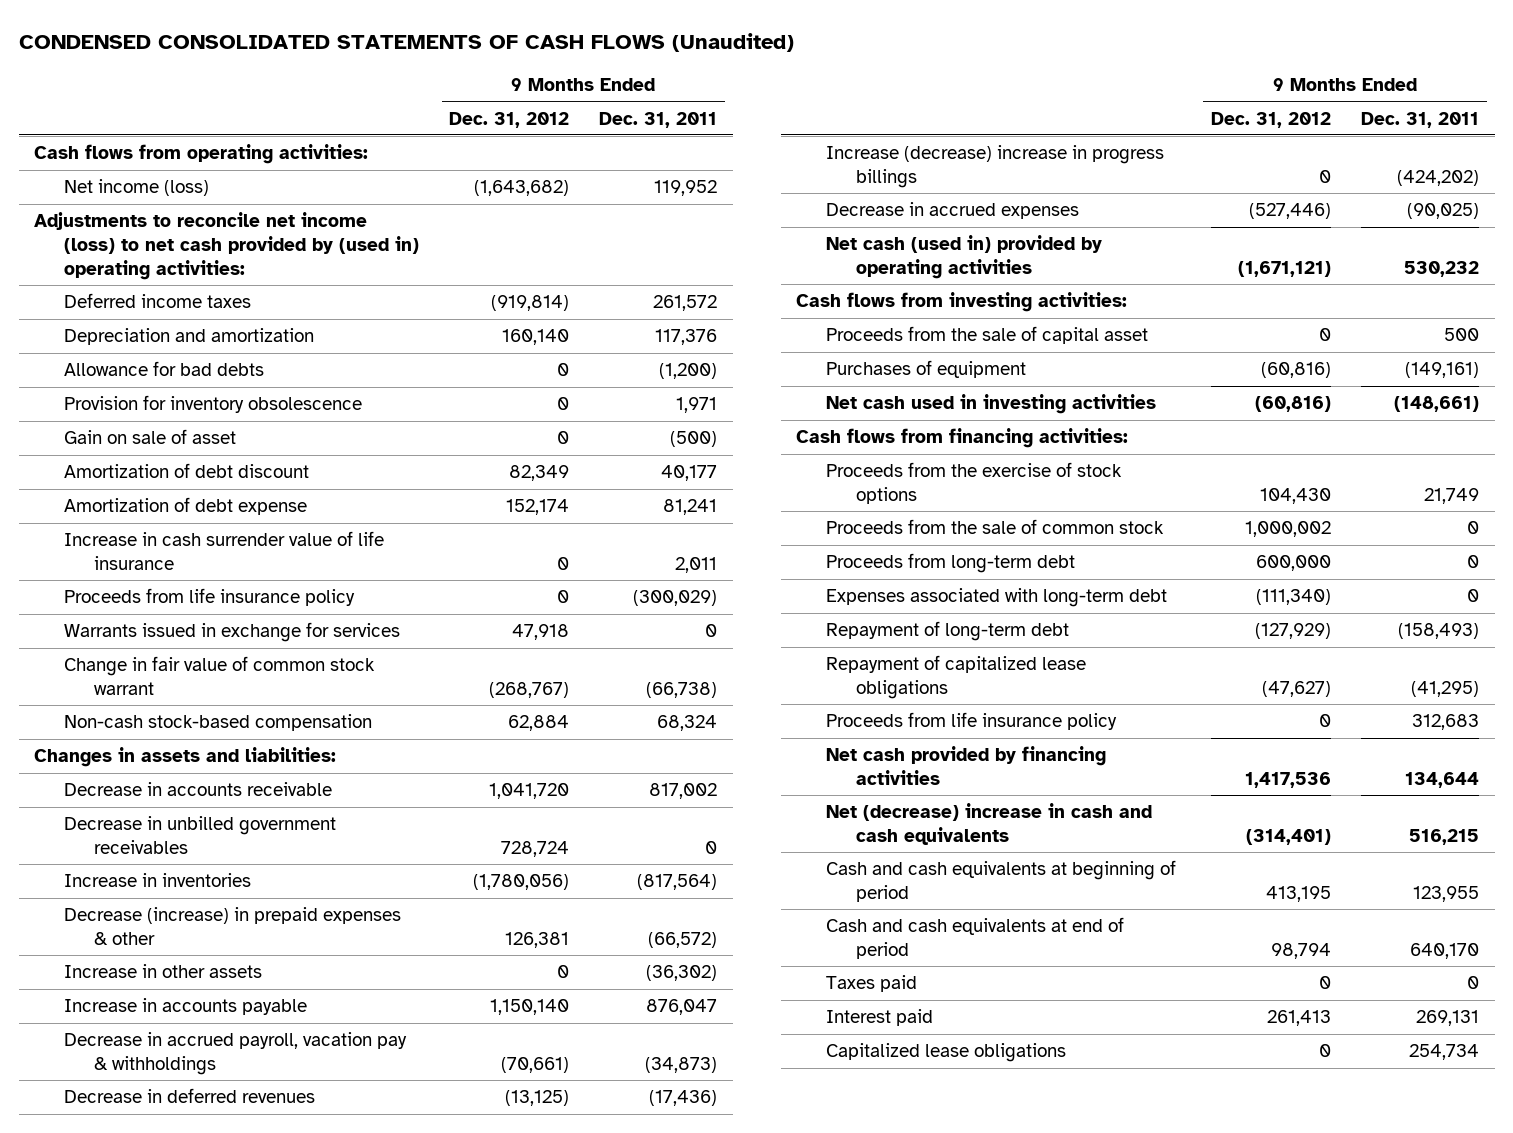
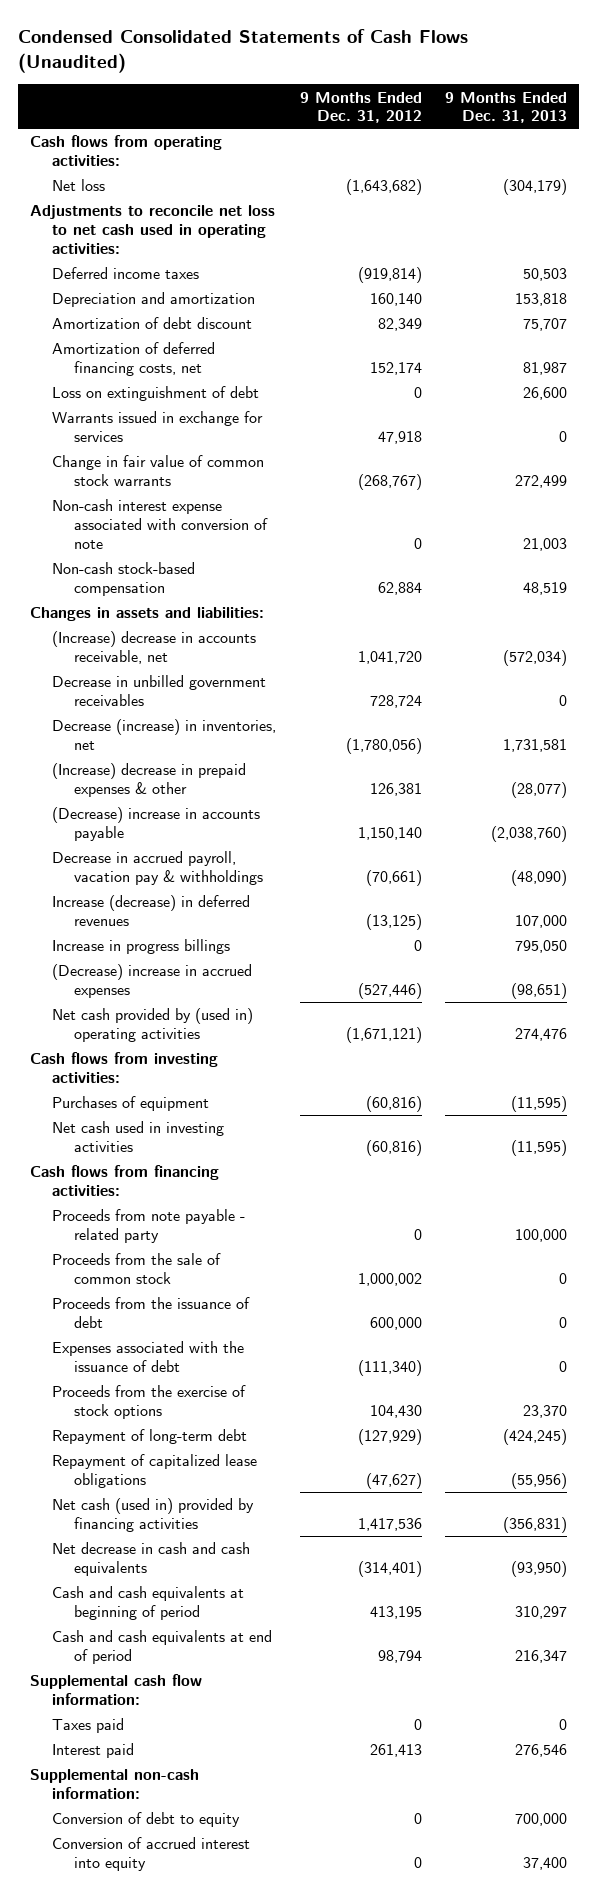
[18,32,794,52] CONDENSED CONSOLIDATED STATEMENTS OF CASH FLOWS (Unaudited) -> [18,29,469,74] Condensed Consolidated Statements of Cash Flows (Unaudited)
[599,111,718,128] Dec. 31, 2011 -> none
none -> [445,91,568,124] 9 Months Ended Dec. 31, 2013
[63,179,209,197] Net income (loss) -> [52,179,106,192] Net loss
[33,212,419,280] Adjustments to reconcile net income (loss) to net cash provided by (used in) operating activities: -> [30,205,276,255] Adjustments to reconcile net loss to net cash used in operating activities:
[63,361,264,377] Allowance for bad debts -> none
[63,395,362,414] Provision for inventory obsolescence -> none
[63,429,236,445] Gain on sale of asset -> none
[63,531,384,571] Increase in cash surrender value of life insurance -> none
[63,588,355,607] Proceeds from life insurance policy -> none
[63,497,307,516] Amortization of debt expense -> [52,342,216,377] Amortization of deferred financing costs, net
none -> [52,386,260,402] Loss on extinguishment of debt
[63,656,375,696] Change in fair value of common stock warrant -> [52,455,265,487] Change in fair value of common stock warrants
none -> [52,499,268,550] Non-cash interest expense associated with conversion of note
[63,782,332,797] Decrease in accounts receivable -> [52,631,257,665] (Increase) decrease in accounts receivable, net
[63,964,262,979] Increase in other assets -> none
[63,873,251,888] Increase in inventories -> [52,719,277,751] Decrease (increase) in inventories, net
[63,907,401,946] Decrease (increase) in prepaid expenses & other -> [52,763,247,798] (Increase) decrease in prepaid expenses & other
[63,998,307,1016] Increase in accounts payable -> [52,807,261,842] (Decrease) increase in accounts payable
[63,1088,315,1104] Decrease in deferred revenues -> [52,895,251,927] Increase (decrease) in deferred revenues
[825,145,1164,189] Increase (decrease) increase in progress billings -> [52,939,231,955] Increase in progress billings
[825,202,1079,220] Decrease in accrued expenses -> [52,964,253,999] (Decrease) increase in accrued expenses
[825,235,1102,280] Net cash (used in) provided by operating activities -> [52,1008,254,1043] Net cash provided by (used in) operating activities
[825,326,1148,345] Proceeds from the sale of capital asset -> none
none -> [52,1209,246,1244] Proceeds from note payable - related party
[825,553,1075,574] Proceeds from long-term debt -> none
none -> [52,1297,251,1329] Proceeds from the issuance of debt
[825,588,1167,608] Expenses associated with long-term debt -> [52,1341,245,1373] Expenses associated with the issuance of debt
[825,462,1122,505] Proceeds from the exercise of stock options -> [52,1385,247,1420] Proceeds from the exercise of stock options
[825,712,1117,731] Proceeds from life insurance policy -> none
[825,746,1106,786] Net cash provided by financing activities -> [52,1498,255,1533] Net cash (used in) provided by financing activities
[825,803,1152,846] Net (decrease) increase in cash and cash equivalents -> [52,1542,251,1577] Net decrease in cash and cash equivalents
none -> [30,1674,203,1706] Supplemental cash flow information:
[825,1043,1066,1063] Capitalized lease obligations -> none
none -> [30,1769,200,1800] Supplemental non-cash information:
none -> [52,1812,241,1828] Conversion of debt to equity
none -> [52,1837,251,1872] Conversion of accrued interest into equity

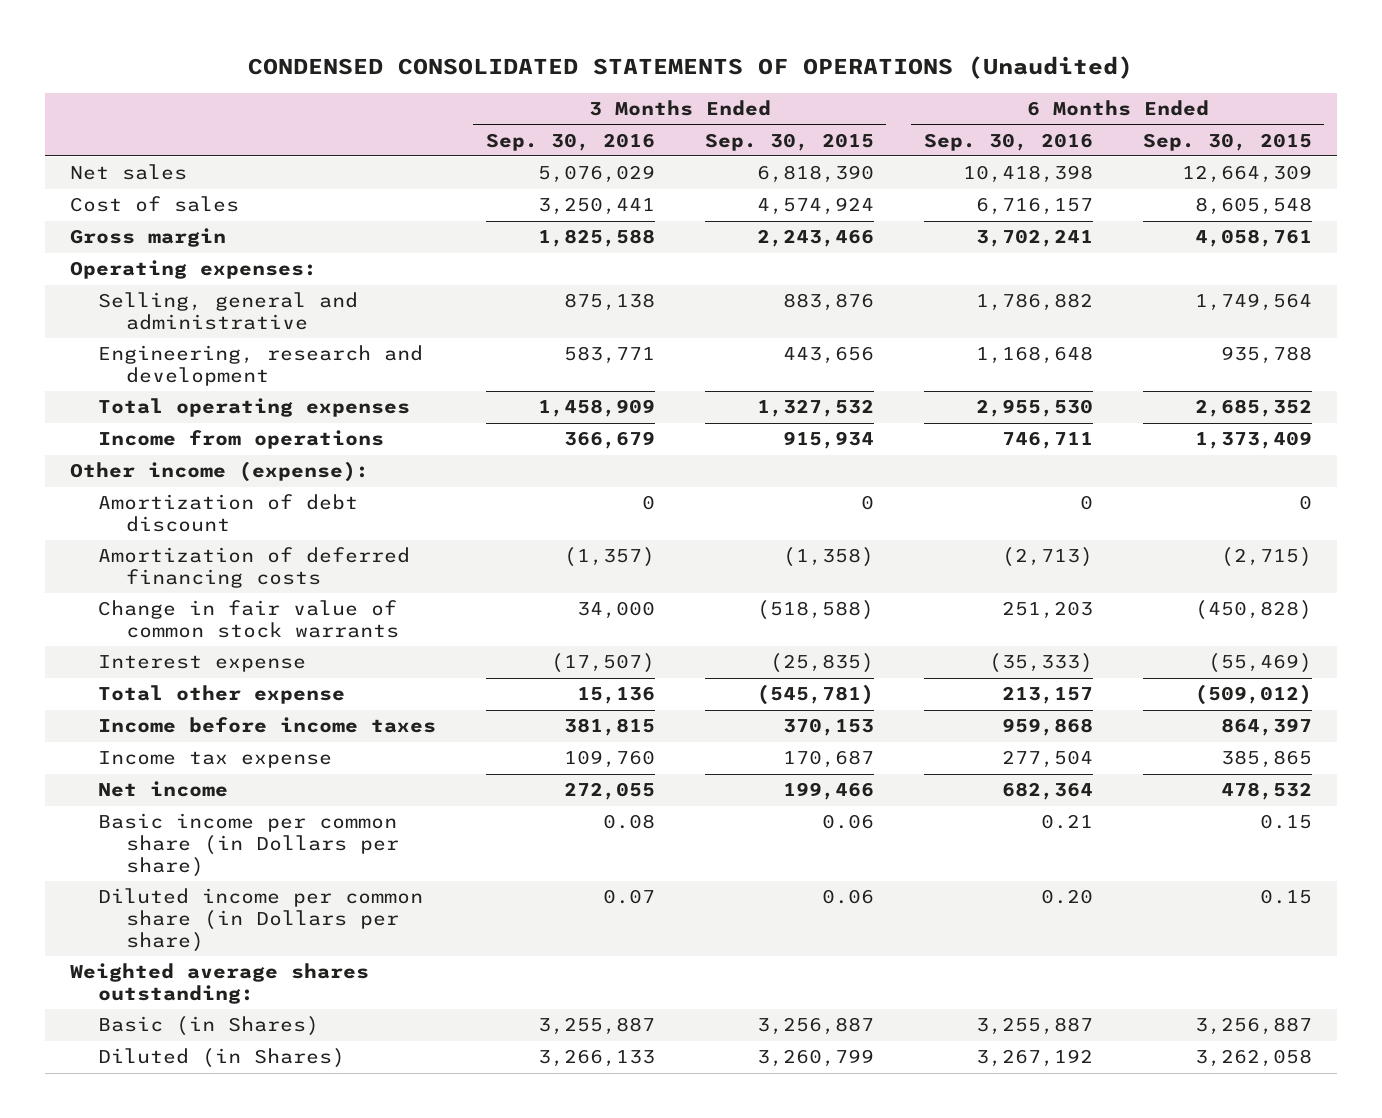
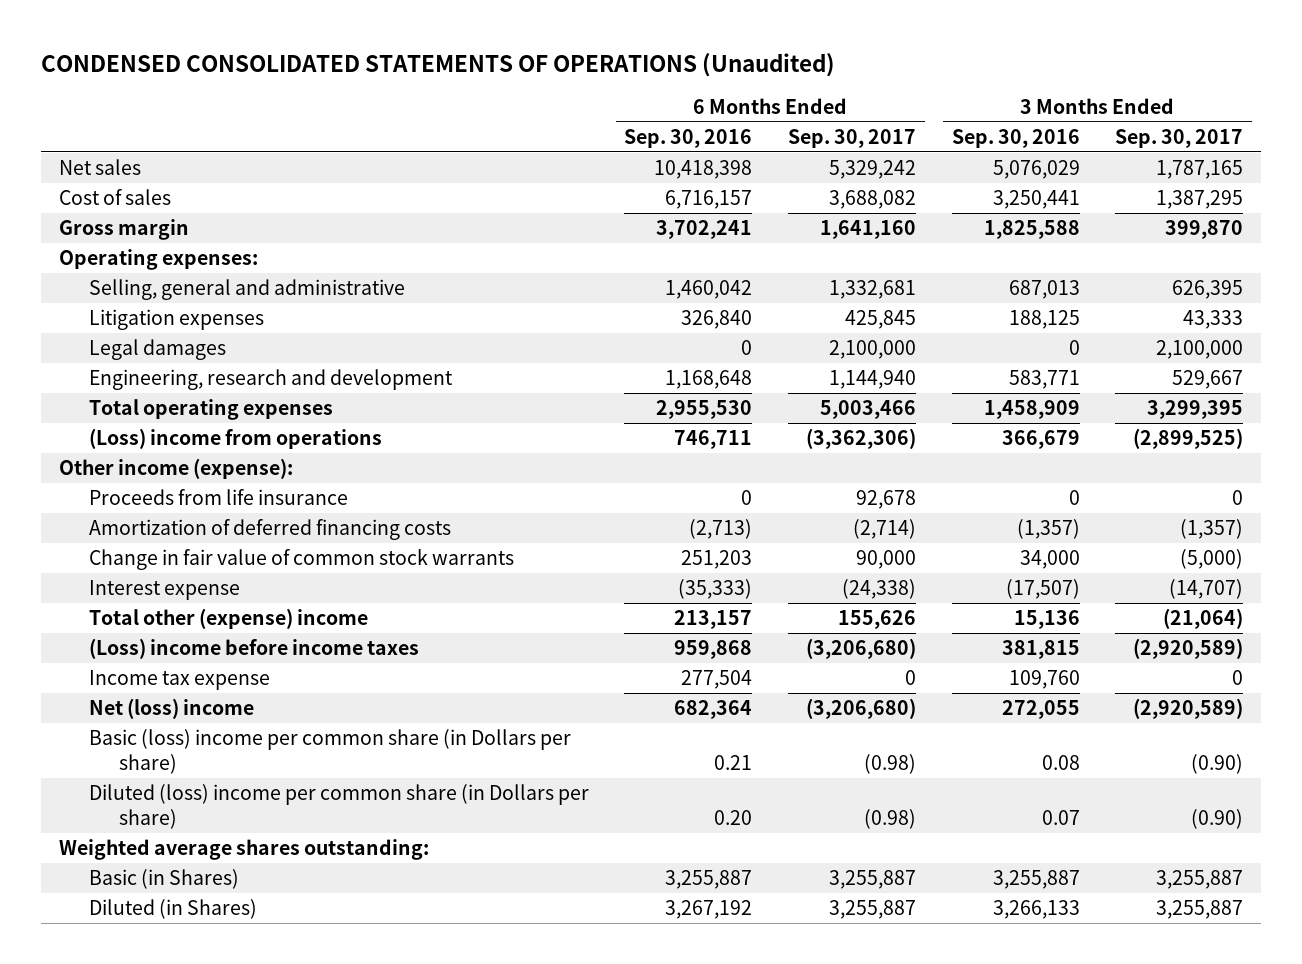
[704,132,874,151] Sep. 30, 2015 -> none
[1142,132,1312,151] Sep. 30, 2015 -> none
none -> [788,128,917,148] Sep. 30, 2017
none -> [1115,128,1244,148] Sep. 30, 2017
[563,293,655,312] 875,138 -> [1008,280,1080,300] 687,013
[975,293,1093,312] 1,786,882 -> [665,280,753,300] 1,460,042
none -> [88,309,264,331] Litigation expenses
none -> [88,339,226,361] Legal damages
[97,430,384,450] Income from operations -> [88,428,382,450] (Loss) income from operations
[97,494,358,533] Amortization of debt discount -> none
none -> [88,489,348,506] Proceeds from life insurance
[97,685,345,705] Total other expense -> [88,608,368,630] Total other (expense) income
[97,717,436,734] Income before income taxes -> [88,638,419,660] (Loss) income before income taxes
[97,781,228,798] Net income -> [88,698,254,720] Net (loss) income
[97,813,399,878] Basic income per common share (in Dollars per share) -> [88,729,571,775] Basic (loss) income per common share (in Dollars per share)
[97,888,423,953] Diluted income per common share (in Dollars per share) -> [88,784,589,830] Diluted (loss) income per common share (in Dollars per share)

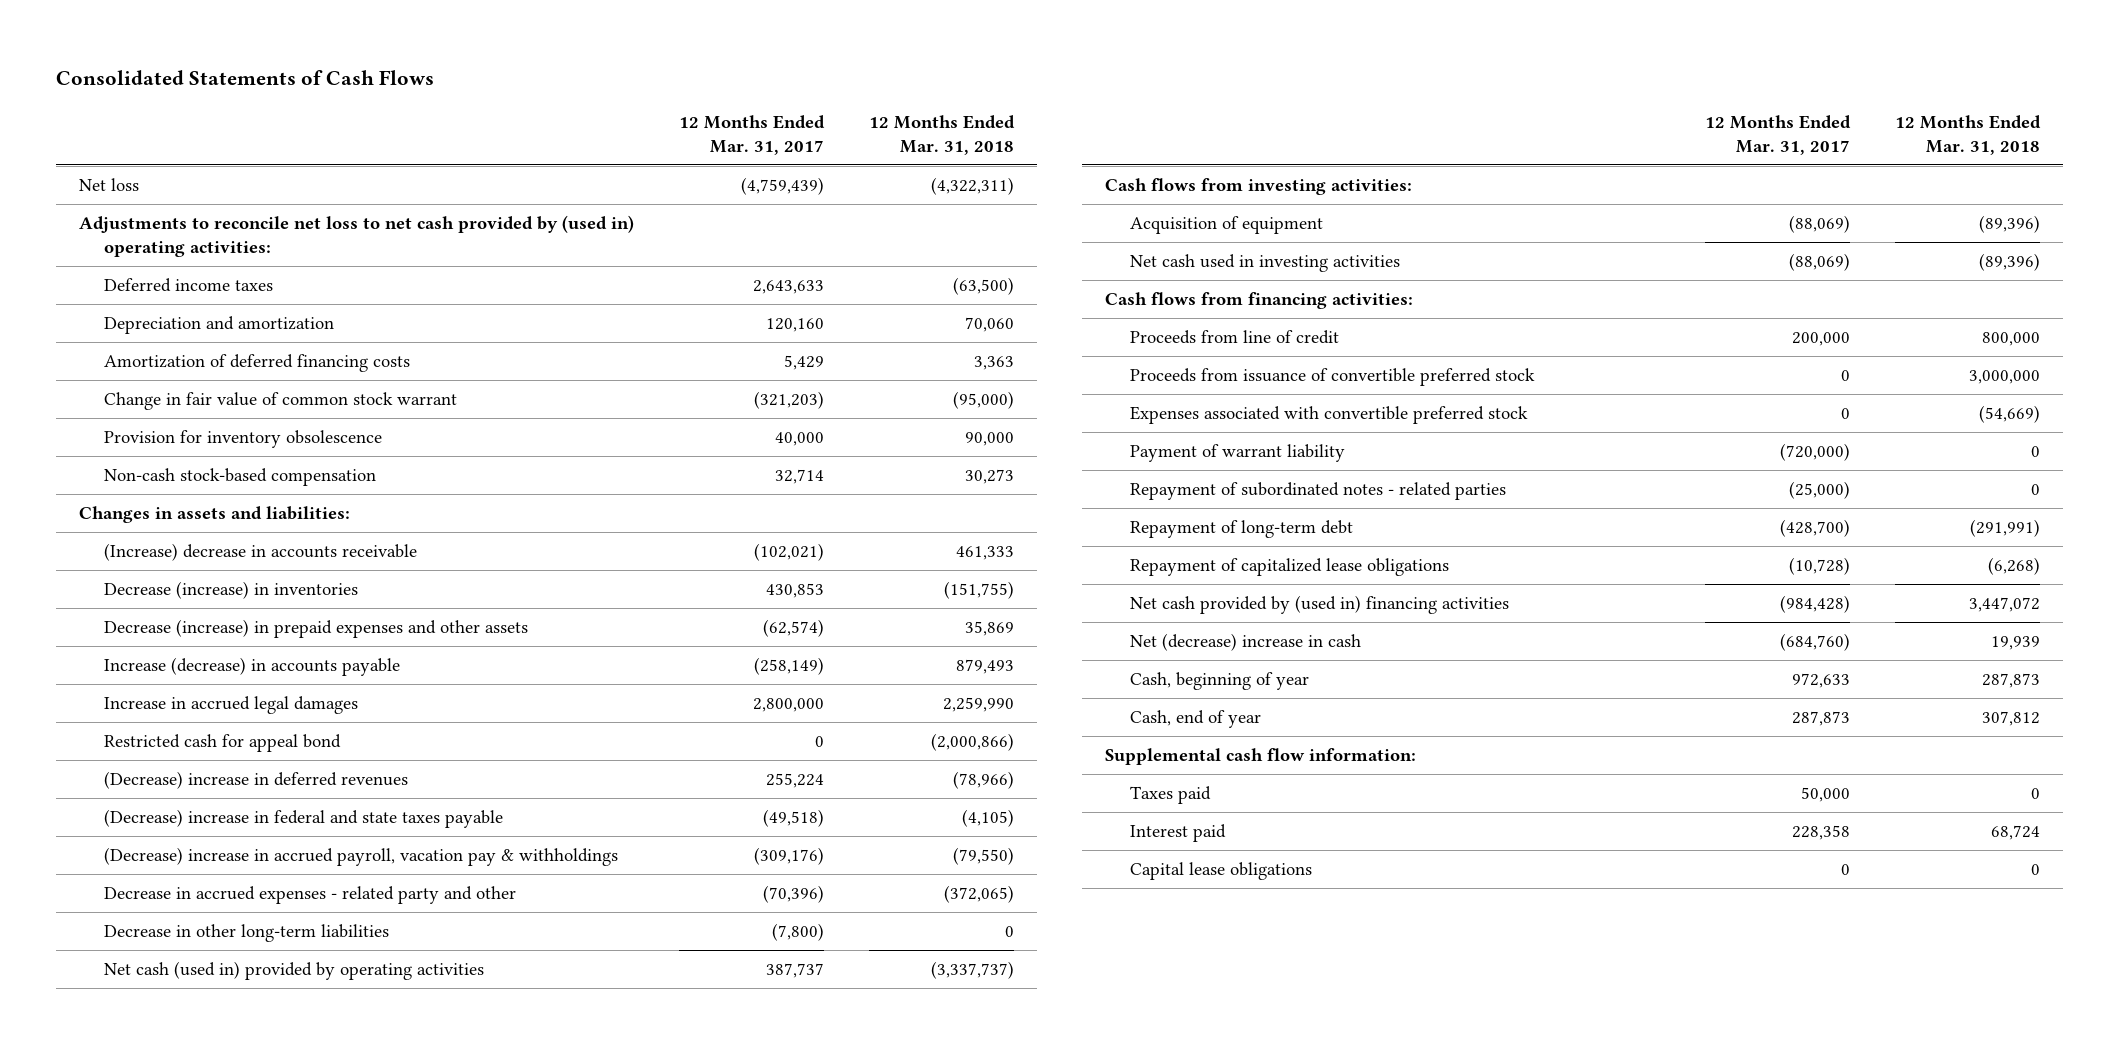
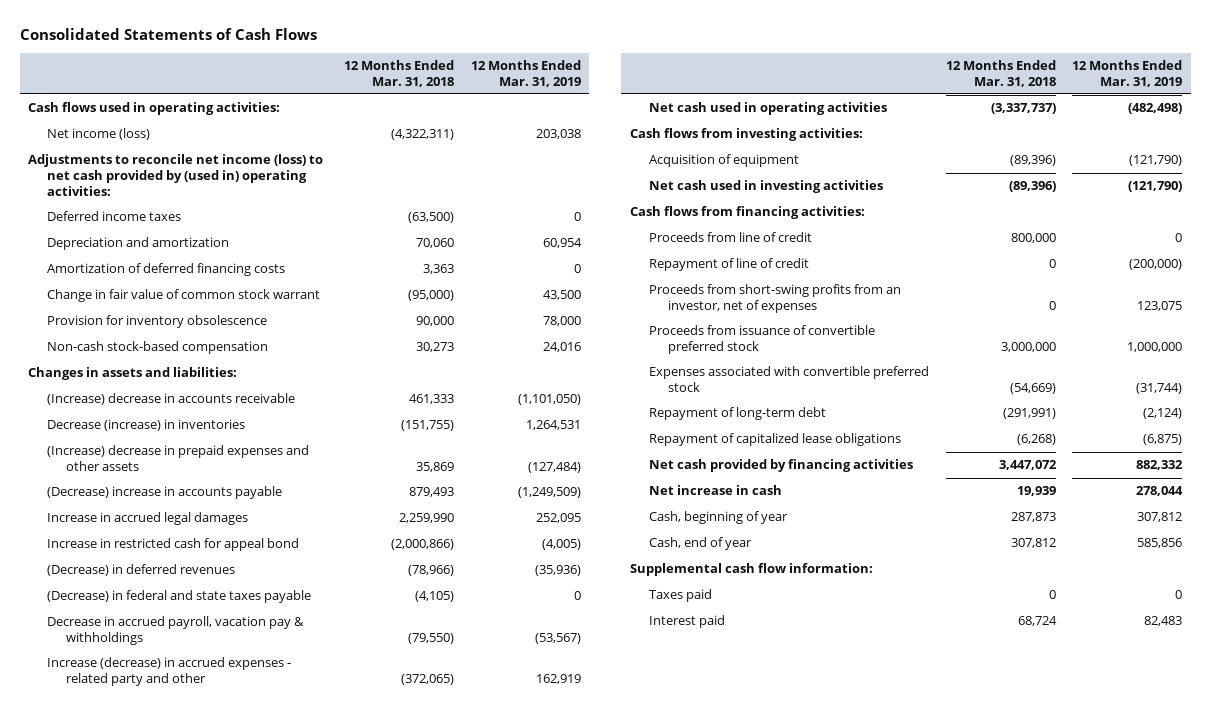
[678,114,825,155] 12 Months Ended Mar. 31, 2017 -> none
none -> [470,59,581,87] 12 Months Ended Mar. 31, 2019
none -> [28,102,281,116] Cash flows used in operating activities:
[78,177,139,191] Net loss -> [47,128,151,141] Net income (loss)
[78,214,634,257] Adjustments to reconcile net loss to net cash provided by (used in) operating activities: -> [28,154,324,197] Adjustments to reconcile net income (loss) to net cash provided by (used in) operating activities:
[104,618,529,638] Decrease (increase) in prepaid expenses and other assets -> [47,445,310,472] (Increase) decrease in prepaid expenses and other assets
[104,656,401,676] Increase (decrease) in accounts payable -> [47,486,283,500] (Decrease) increase in accounts payable
[104,923,390,942] Decrease in other long-term liabilities -> none
[104,733,342,752] Restricted cash for appeal bond -> [47,538,300,552] Increase in restricted cash for appeal bond
[104,770,409,789] (Decrease) increase in deferred revenues -> [47,564,236,577] (Decrease) in deferred revenues
[104,808,504,828] (Decrease) increase in federal and state taxes payable -> [47,590,312,604] (Decrease) in federal and state taxes payable
[104,846,619,866] (Decrease) increase in accrued payroll, vacation pay & withholdings -> [47,616,305,646] Decrease in accrued payroll, vacation pay & withholdings
[104,885,517,904] Decrease in accrued expenses - related party and other -> [47,657,292,687] Increase (decrease) in accrued expenses - related party and other
[104,960,485,980] Net cash (used in) provided by operating activities -> [648,102,887,116] Net cash used in operating activities
none -> [648,258,809,272] Repayment of line of credit
none -> [648,284,901,314] Proceeds from short-swing profits from an investor, net of expenses
[1130,443,1346,462] Payment of warrant liability -> none
[1130,481,1507,500] Repayment of subordinated notes - related parties -> none
[1130,594,1510,614] Net cash provided by (used in) financing activities -> [648,459,913,473] Net cash provided by financing activities
[1130,632,1362,651] Net (decrease) increase in cash -> [648,485,782,496] Net increase in cash
[1130,861,1313,880] Capital lease obligations -> none

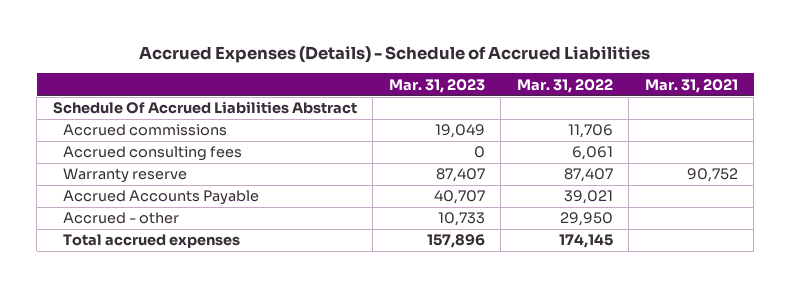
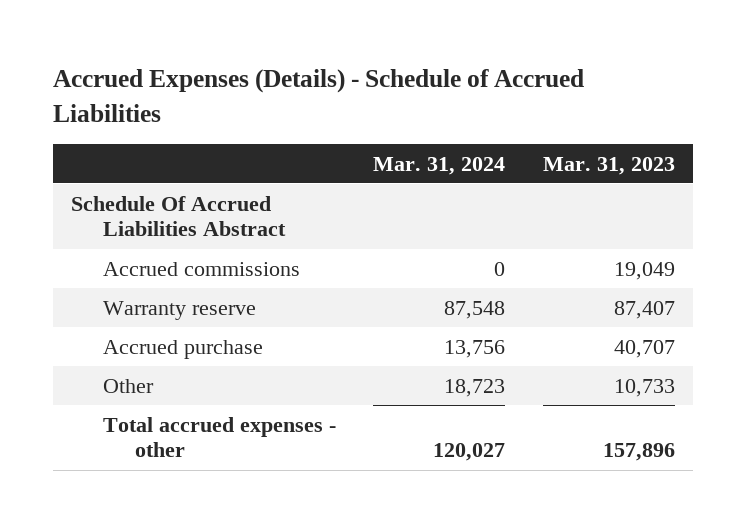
[516,78,613,93] Mar. 31, 2022 -> none
[644,78,738,93] Mar. 31, 2021 -> none
none -> [373,156,506,175] Mar. 31, 2024
[62,146,242,162] Accrued consulting fees -> none
[62,190,259,206] Accrued Accounts Payable -> [103,339,264,359] Accrued purchase
[62,212,179,225] Accrued - other -> [103,378,155,393] Other
[62,234,240,249] Total accrued expenses -> [103,416,337,458] Total accrued expenses - other

